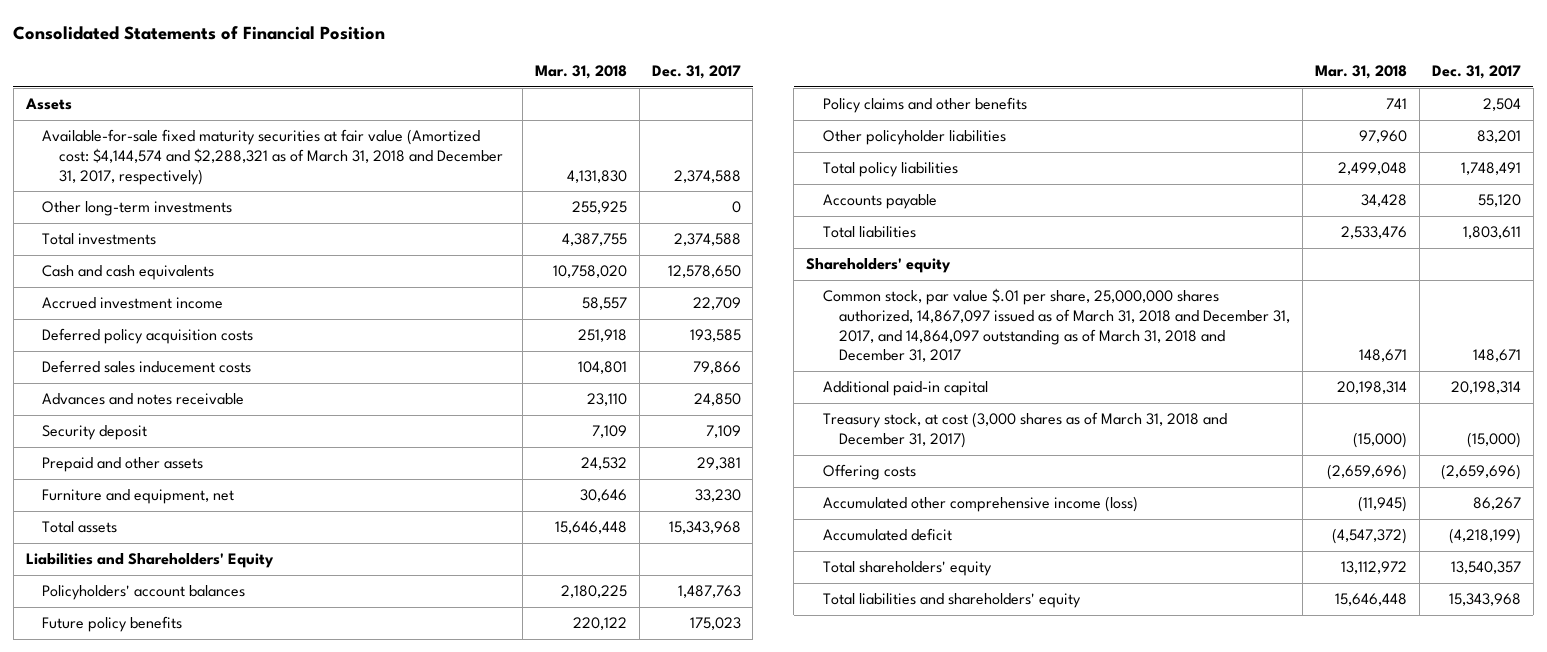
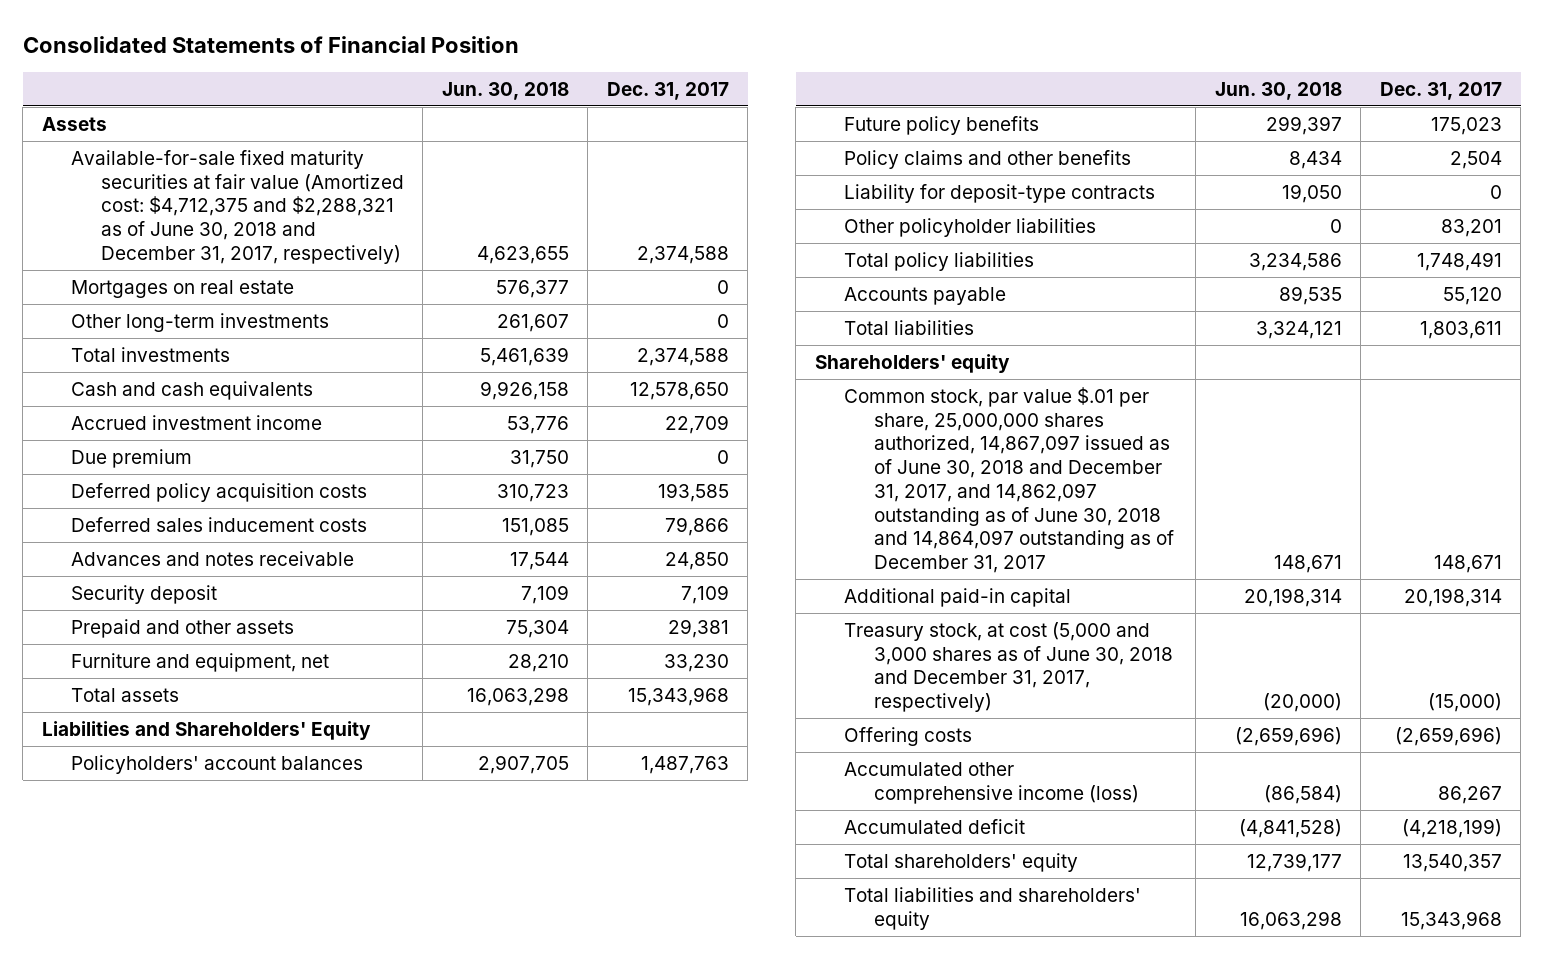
[534,65,627,80] Mar. 31, 2018 -> none
none -> [441,81,569,100] Jun. 30, 2018
[42,129,504,185] Available-for-sale fixed maturity securities at fair value (Amortized cost: $4,144,574 and $2,288,321 as of March 31, 2018 and December 31, 2017, respectively) -> [71,150,404,264] Available-for-sale fixed maturity securities at fair value (Amortized cost: $4,712,375 and $2,288,321 as of June 30, 2018 and December 31, 2017, respectively)
none -> [71,280,295,299] Mortgages on real estate
none -> [71,449,193,469] Due premium
none -> [844,184,1156,204] Liability for deposit-type contracts
[822,288,1291,363] Common stock, par value $.01 per share, 25,000,000 shares authorized, 14,867,097 issued as of March 31, 2018 and December 31, 2017, and 14,864,097 outstanding as of March 31, 2018 and December 31, 2017 -> [844,387,1174,573] Common stock, par value $.01 per share, 25,000,000 shares authorized, 14,867,097 issued as of June 30, 2018 and December 31, 2017, and 14,862,097 outstanding as of June 30, 2018 and 14,864,097 outstanding as of December 31, 2017
[822,412,1227,449] Treasury stock, at cost (3,000 shares as of March 31, 2018 and December 31, 2017) -> [844,622,1173,713] Treasury stock, at cost (5,000 and 3,000 shares as of June 30, 2018 and December 31, 2017, respectively)

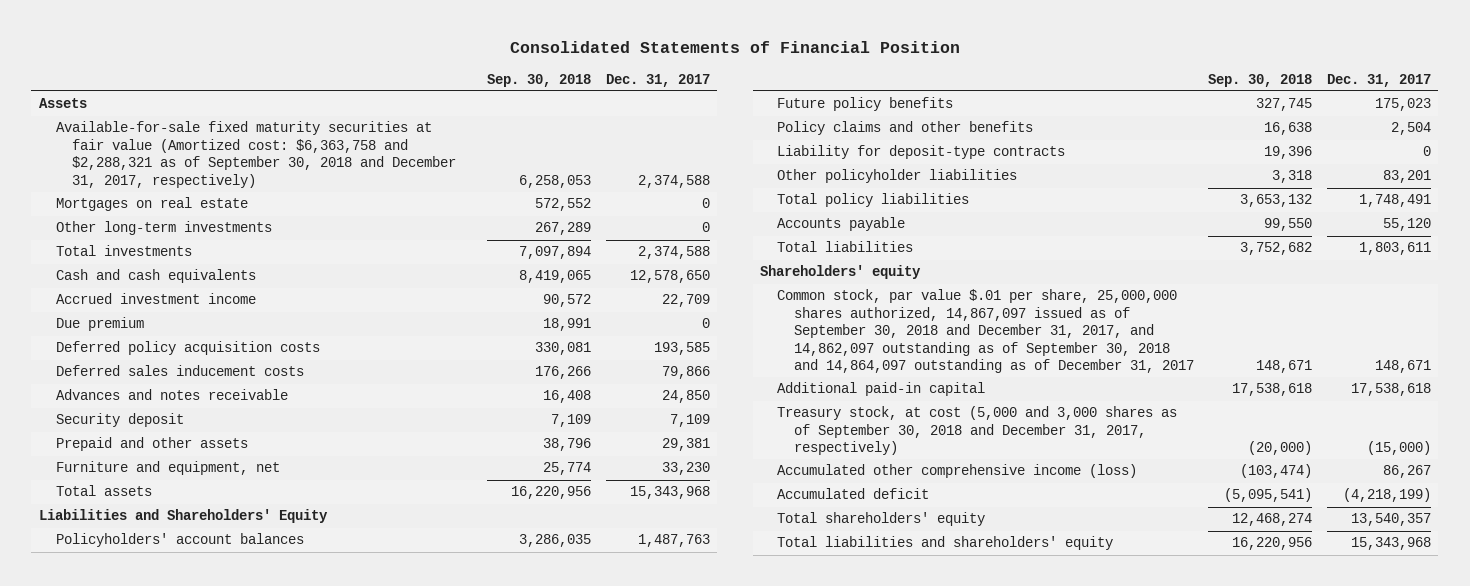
[441,81,569,100] Jun. 30, 2018 -> none
none -> [487,73,592,87] Sep. 30, 2018
[71,150,404,264] Available-for-sale fixed maturity securities at fair value (Amortized cost: $4,712,375 and $2,288,321 as of June 30, 2018 and December 31, 2017, respectively) -> [55,121,457,188] Available-for-sale fixed maturity securities at fair value (Amortized cost: $6,363,758 and $2,288,321 as of September 30, 2018 and December 31, 2017, respectively)
[844,727,973,747] Offering costs -> none
[844,387,1174,573] Common stock, par value $.01 per share, 25,000,000 shares authorized, 14,867,097 issued as of June 30, 2018 and December 31, 2017, and 14,862,097 outstanding as of June 30, 2018 and 14,864,097 outstanding as of December 31, 2017 -> [776,289,1194,374] Common stock, par value $.01 per share, 25,000,000 shares authorized, 14,867,097 issued as of September 30, 2018 and December 31, 2017, and 14,862,097 outstanding as of September 30, 2018 and 14,864,097 outstanding as of December 31, 2017
[1403,588,1502,608] 20,198,314 -> [1351,383,1432,397] 17,538,618
[844,622,1173,713] Treasury stock, at cost (5,000 and 3,000 shares as of June 30, 2018 and December 31, 2017, respectively) -> [776,406,1177,456] Treasury stock, at cost (5,000 and 3,000 shares as of September 30, 2018 and December 31, 2017, respectively)

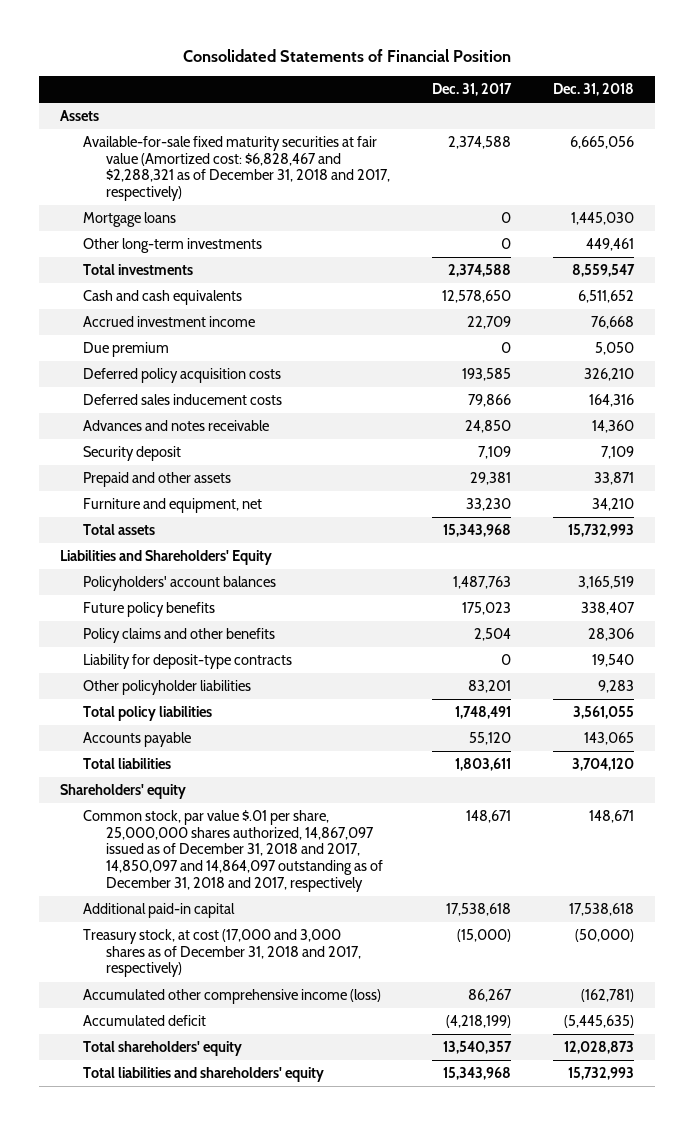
[487,73,592,87] Sep. 30, 2018 -> none
none -> [553,82,635,96] Dec. 31, 2018
[55,121,457,188] Available-for-sale fixed maturity securities at fair value (Amortized cost: $6,363,758 and $2,288,321 as of September 30, 2018 and December 31, 2017, respectively) -> [83,136,390,202] Available-for-sale fixed maturity securities at fair value (Amortized cost: $6,828,467 and $2,288,321 as of December 31, 2018 and 2017, respectively)
[55,197,248,212] Mortgages on real estate -> [83,212,177,228] Mortgage loans
[776,289,1194,374] Common stock, par value $.01 per share, 25,000,000 shares authorized, 14,867,097 issued as of September 30, 2018 and December 31, 2017, and 14,862,097 outstanding as of September 30, 2018 and 14,864,097 outstanding as of December 31, 2017 -> [83,810,383,892] Common stock, par value $.01 per share, 25,000,000 shares authorized, 14,867,097 issued as of December 31, 2018 and 2017, 14,850,097 and 14,864,097 outstanding as of December 31, 2018 and 2017, respectively
[776,406,1177,456] Treasury stock, at cost (5,000 and 3,000 shares as of September 30, 2018 and December 31, 2017, respectively) -> [83,929,361,978] Treasury stock, at cost (17,000 and 3,000 shares as of December 31, 2018 and 2017, respectively)

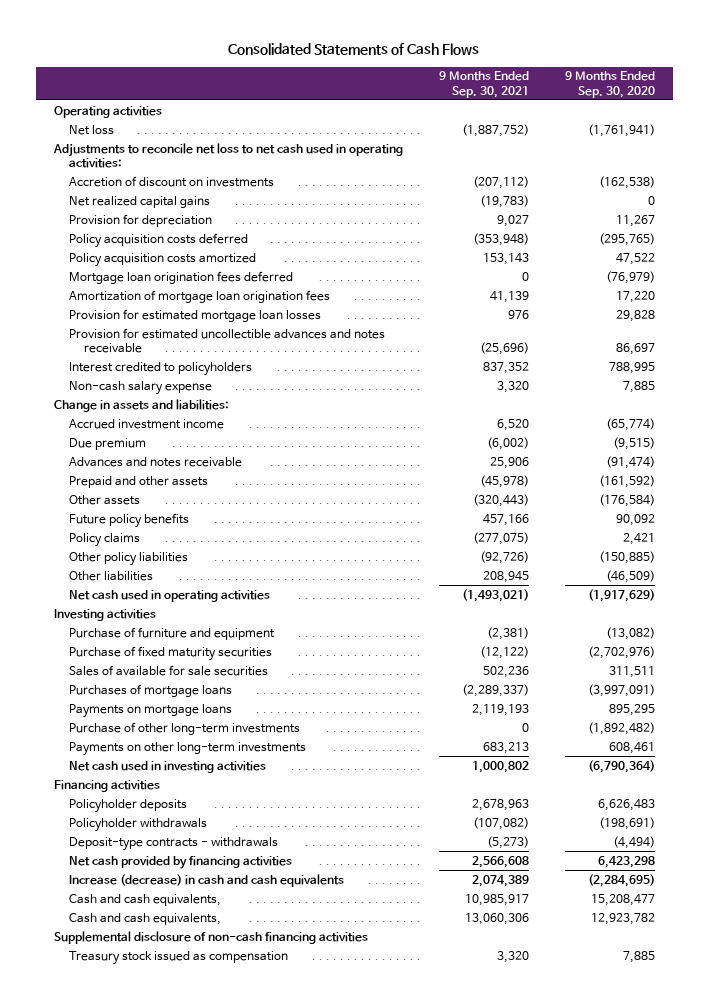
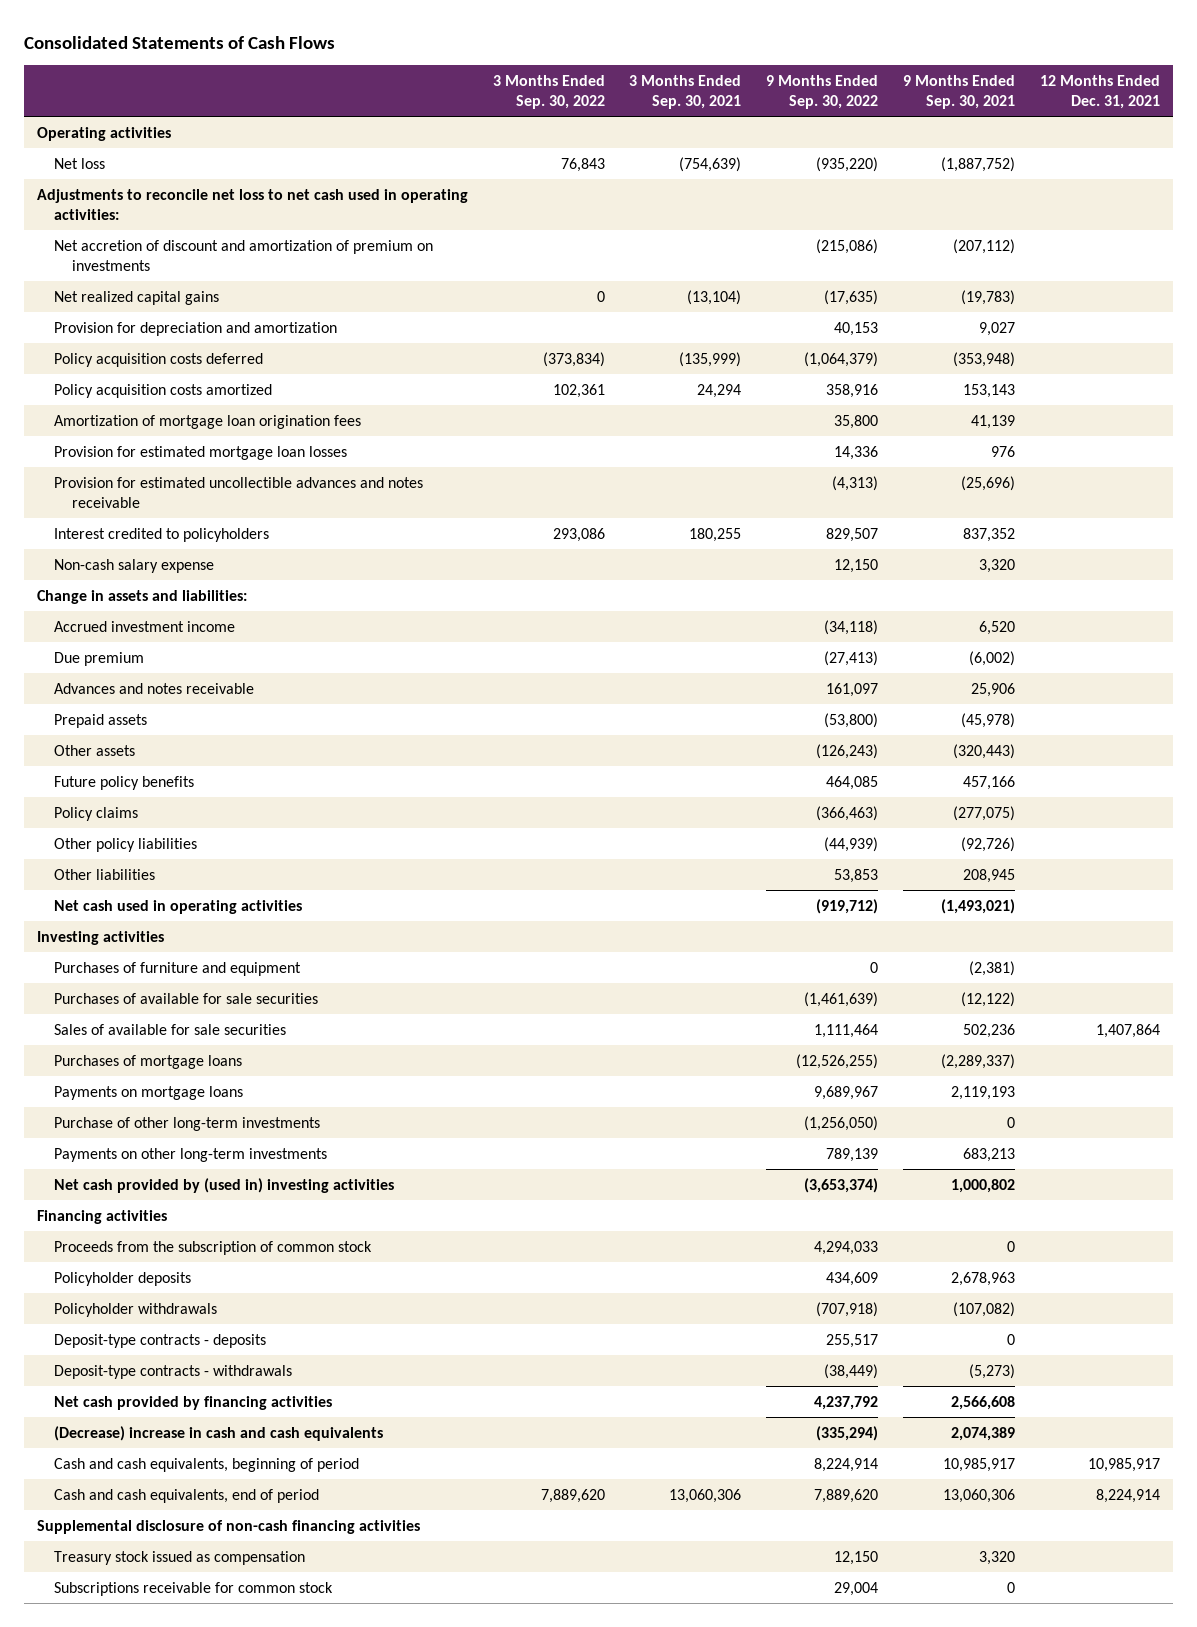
[564,71,655,98] 9 Months Ended Sep. 30, 2020 -> none
none -> [492,74,605,109] 3 Months Ended Sep. 30, 2022
none -> [629,74,742,109] 3 Months Ended Sep. 30, 2021
none -> [766,74,879,109] 9 Months Ended Sep. 30, 2022
none -> [1040,74,1161,109] 12 Months Ended Dec. 31, 2021
[69,175,275,187] Accretion of discount on investments -> [54,239,434,271] Net accretion of discount and amortization of premium on investments
[69,213,213,227] Provision for depreciation -> [54,321,338,336] Provision for depreciation and amortization
[69,270,294,284] Mortgage loan origination fees deferred -> none
[69,475,209,488] Prepaid and other assets -> [54,713,148,728] Prepaid assets
[69,626,276,640] Purchase of furniture and equipment -> [54,961,302,976] Purchases of furniture and equipment
[69,645,273,661] Purchase of fixed maturity securities -> [54,992,319,1004] Purchases of available for sale securities
[69,760,267,773] Net cash used in investing activities -> [54,1177,395,1193] Net cash provided by (used in) investing activities
none -> [54,1240,373,1255] Proceeds from the subscription of common stock
none -> [54,1333,267,1348] Deposit-type contracts - deposits
[69,873,345,887] Increase (decrease) in cash and cash equivalents -> [54,1425,384,1441] (Decrease) increase in cash and cash equivalents
[69,893,222,906] Cash and cash equivalents, -> [54,1457,360,1472] Cash and cash equivalents, beginning of period
[69,912,222,925] Cash and cash equivalents, -> [54,1488,320,1503] Cash and cash equivalents, end of period
none -> [54,1581,334,1596] Subscriptions receivable for common stock

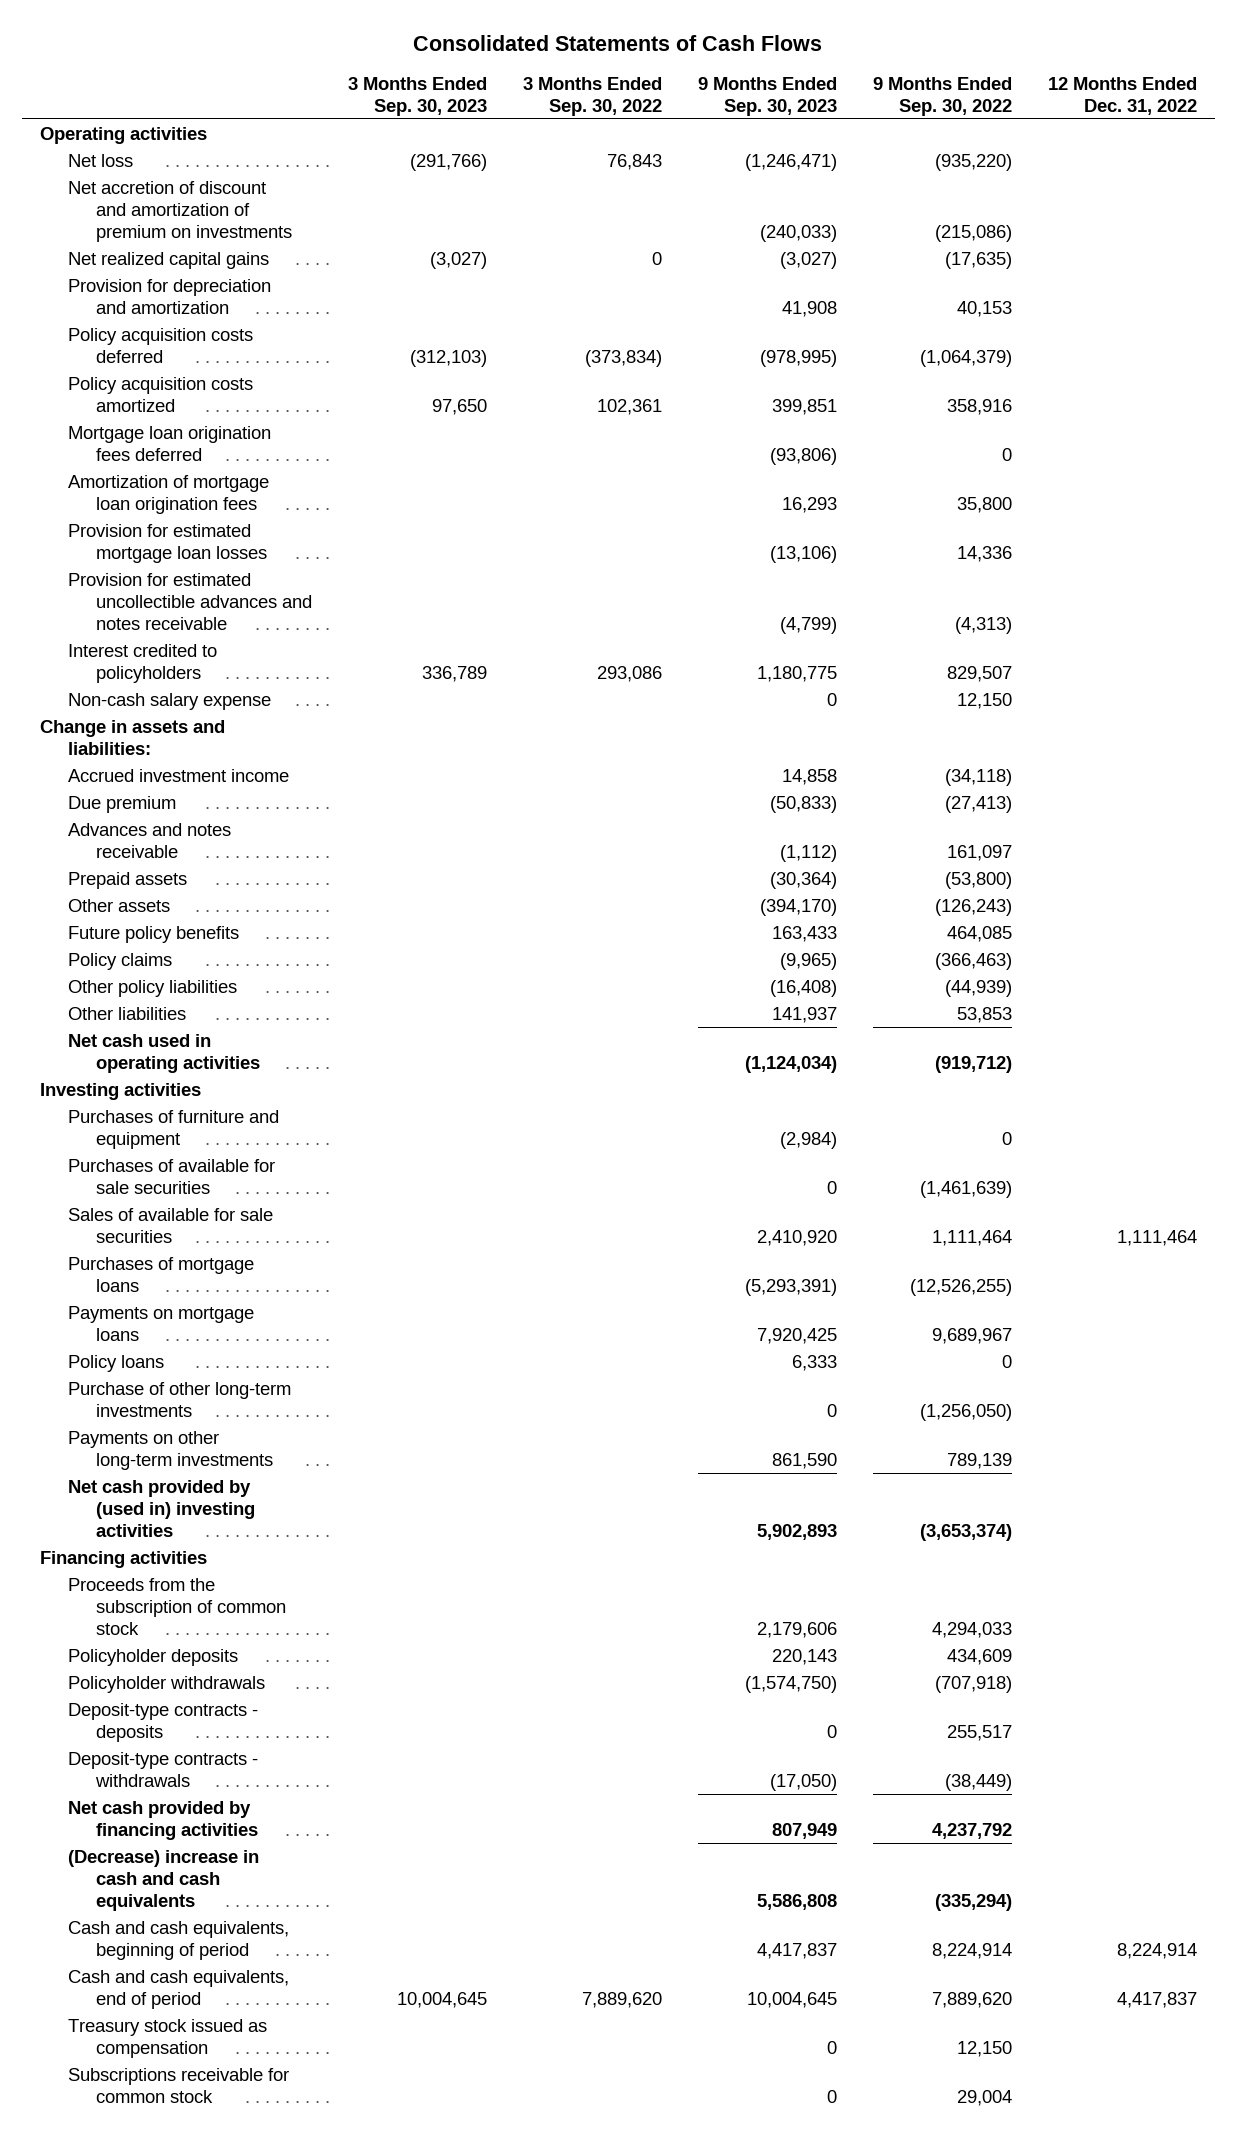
[629,74,742,109] 3 Months Ended Sep. 30, 2021 -> none
[903,74,1016,109] 9 Months Ended Sep. 30, 2021 -> none
[1040,74,1161,109] 12 Months Ended Dec. 31, 2021 -> none
none -> [347,76,487,116] 3 Months Ended Sep. 30, 2023
none -> [697,76,837,116] 9 Months Ended Sep. 30, 2023
none -> [1047,76,1197,115] 12 Months Ended Dec. 31, 2022
[36,188,468,220] Adjustments to reconcile net loss to net cash used in operating activities: -> none
none -> [68,425,272,462] Mortgage loan origination fees deferred
none -> [68,1354,165,1372] Policy loans
[36,1519,420,1534] Supplemental disclosure of non-cash financing activities -> none

